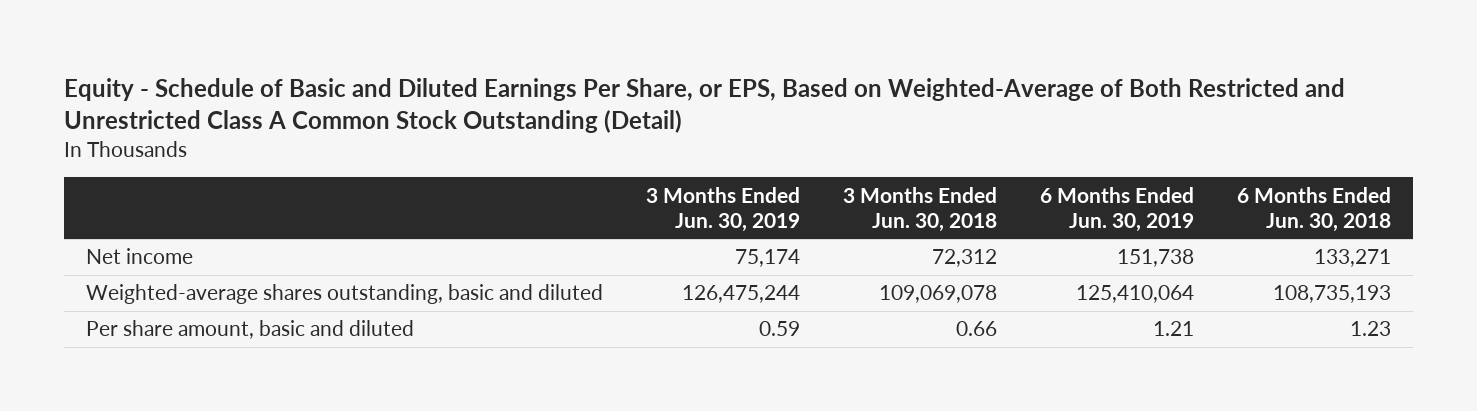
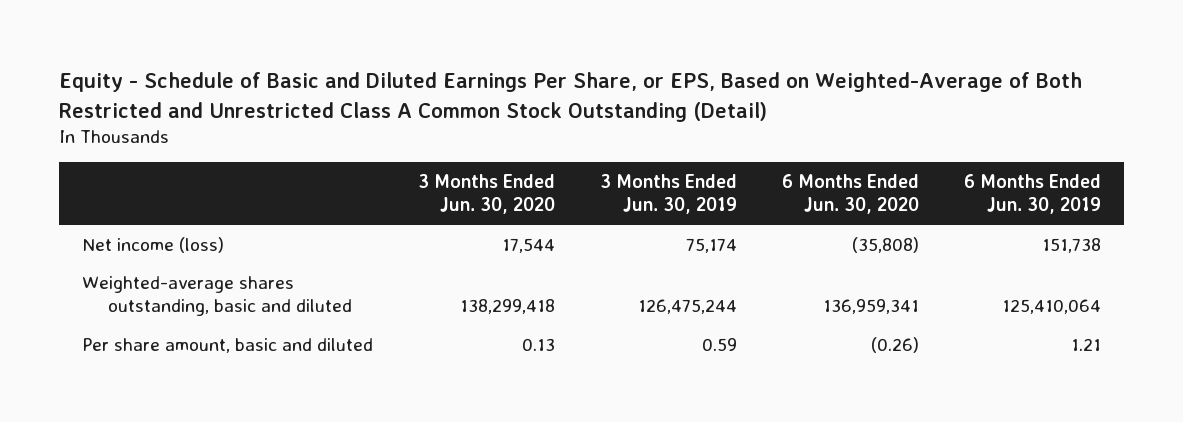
[843,186,998,232] 3 Months Ended Jun. 30, 2018 -> none
[1237,186,1392,232] 6 Months Ended Jun. 30, 2018 -> none
none -> [417,173,555,215] 3 Months Ended Jun. 30, 2020
none -> [782,173,920,215] 6 Months Ended Jun. 30, 2020
[85,248,193,265] Net income -> [81,236,224,253] Net income (loss)

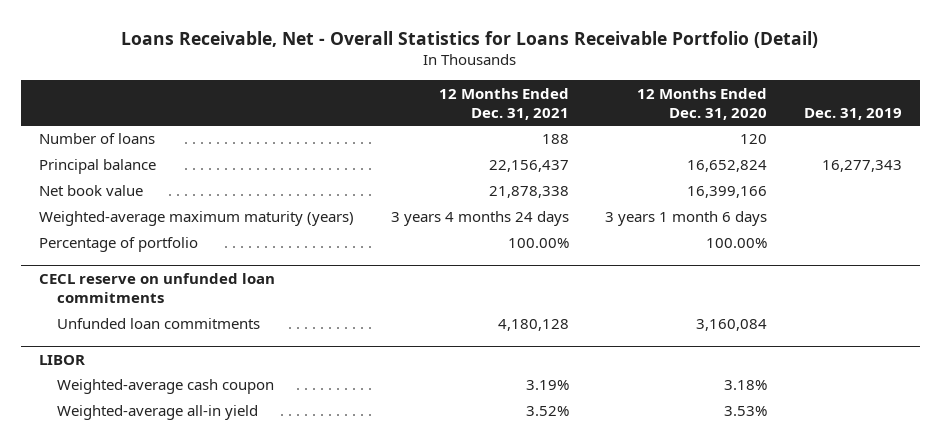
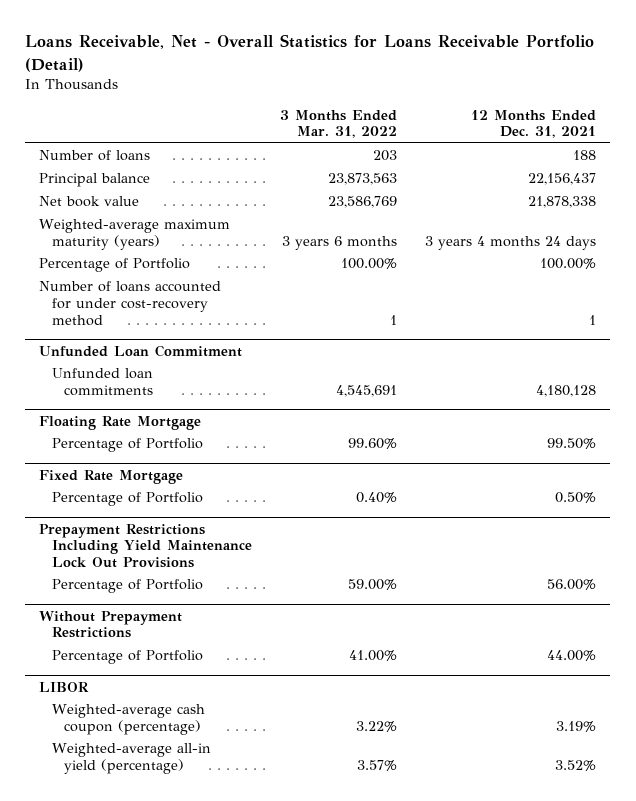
[637,87,768,120] 12 Months Ended Dec. 31, 2020 -> none
[803,107,902,120] Dec. 31, 2019 -> none
none -> [280,109,398,139] 3 Months Ended Mar. 31, 2022
[39,237,199,253] Percentage of portfolio -> [39,258,191,273] Percentage of Portfolio
none -> [39,281,222,326] Number of loans accounted for under cost-recovery method
[39,272,276,304] CECL reserve on unfunded loan commitments -> [39,344,243,357] Unfunded Loan Commitment
none -> [39,415,202,430] Floating Rate Mortgage
none -> [51,438,203,453] Percentage of Portfolio
none -> [39,469,184,484] Fixed Rate Mortgage
none -> [51,492,203,507] Percentage of Portfolio
none -> [39,523,252,568] Prepayment Restrictions Including Yield Maintenance Lock Out Provisions
none -> [51,579,203,594] Percentage of Portfolio
none -> [39,610,183,639] Without Prepayment Restrictions
none -> [51,650,203,665] Percentage of Portfolio
[56,379,274,395] Weighted-average cash coupon -> [51,704,205,735] Weighted-average cash coupon (percentage)
[56,405,258,421] Weighted-average all-in yield -> [51,743,211,774] Weighted-average all-in yield (percentage)

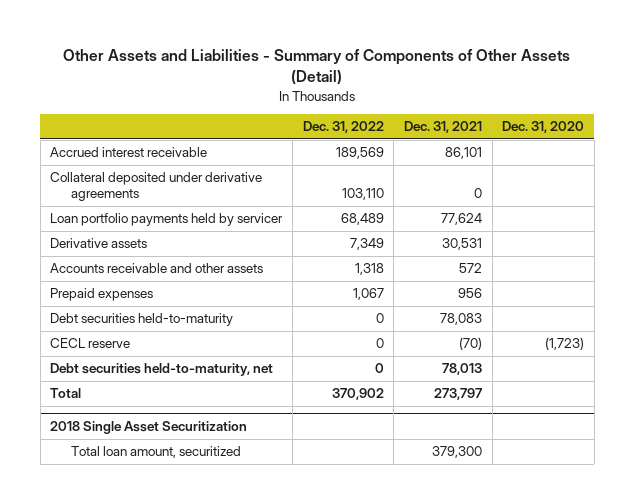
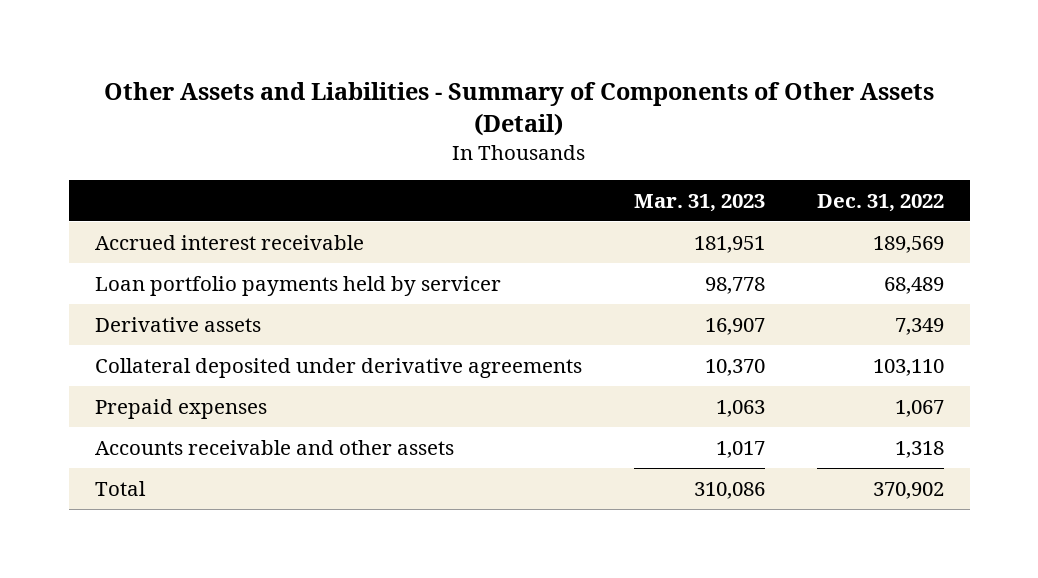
[403,121,482,134] Dec. 31, 2021 -> none
[502,121,585,134] Dec. 31, 2020 -> none
none -> [633,193,765,212] Mar. 31, 2023
[50,172,263,202] Collateral deposited under derivative agreements -> [94,357,582,378] Collateral deposited under derivative agreements
[50,313,234,327] Debt securities held-to-maturity -> none
[50,338,131,349] CECL reserve -> none
[50,363,274,377] Debt securities held-to-maturity, net -> none
[50,263,264,274] Accounts receivable and other assets -> [94,439,454,455] Accounts receivable and other assets
[50,421,248,435] 2018 Single Asset Securitization -> none
[70,446,241,459] Total loan amount, securitized -> none

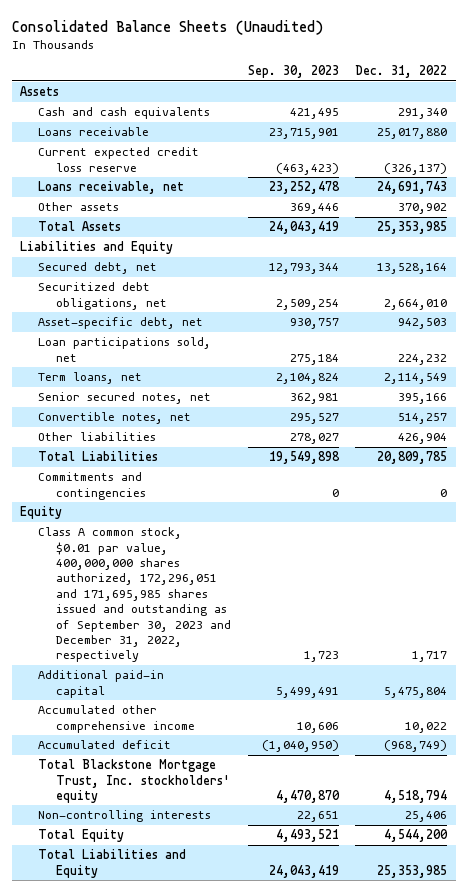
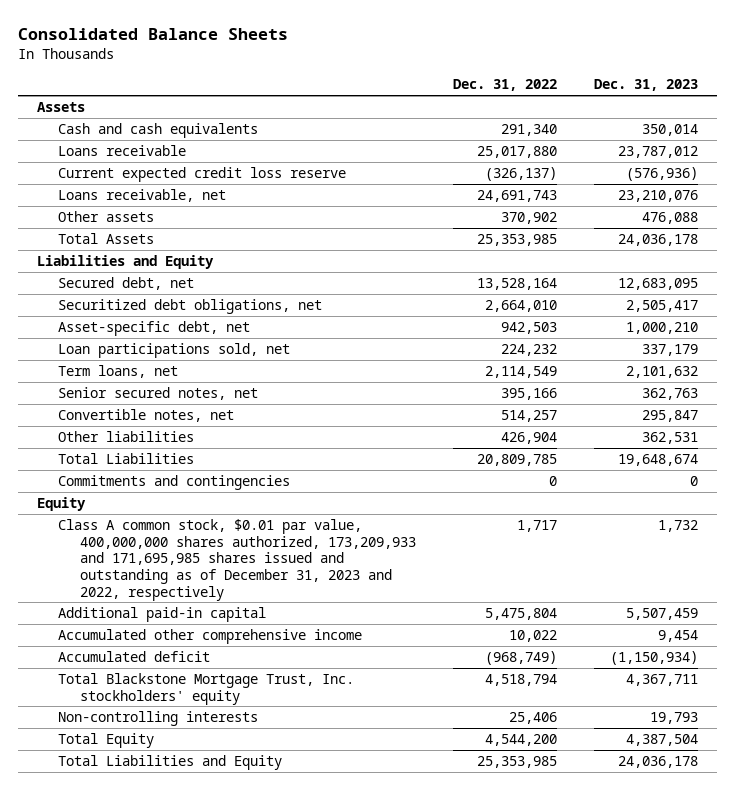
[12,19,324,35] Consolidated Balance Sheets (Unaudited) -> [18,28,289,41] Consolidated Balance Sheets
[247,65,339,79] Sep. 30, 2023 -> none
none -> [594,79,699,92] Dec. 31, 2023
[38,527,232,663] Class A common stock, $0.01 par value, 400,000,000 shares authorized, 172,296,051 and 171,695,985 shares issued and outstanding as of September 30, 2023 and December 31, 2022, respectively -> [58,518,417,601] Class A common stock, $0.01 par value, 400,000,000 shares authorized, 173,209,933 and 171,695,985 shares issued and outstanding as of December 31, 2023 and 2022, respectively

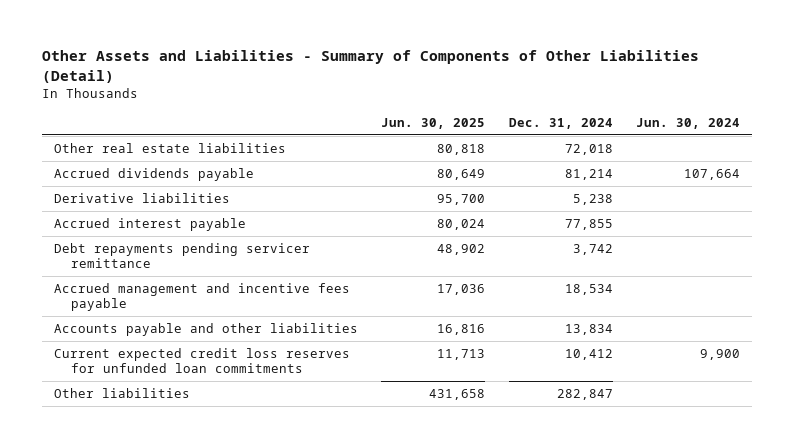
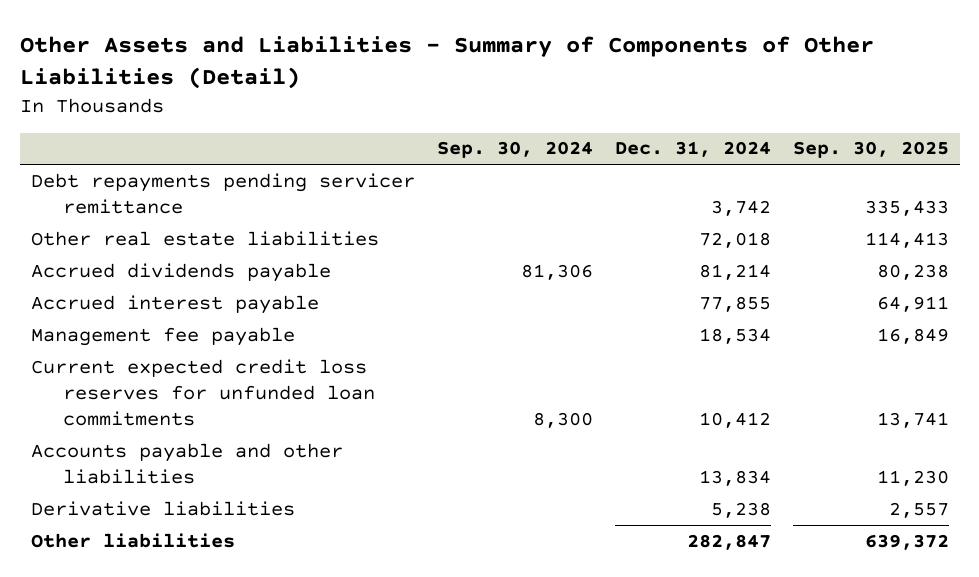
[381,117,486,129] Jun. 30, 2025 -> none
[636,117,741,129] Jun. 30, 2024 -> none
none -> [436,141,593,159] Sep. 30, 2024
none -> [792,141,949,159] Sep. 30, 2025
[53,242,310,269] Debt repayments pending servicer remittance -> [30,172,415,215] Debt repayments pending servicer remittance
[53,282,350,312] Accrued management and incentive fees payable -> [30,326,295,346] Management fee payable
[53,322,358,336] Accounts payable and other liabilities -> [30,442,343,485] Accounts payable and other liabilities
[53,192,230,203] Derivative liabilities -> [30,500,295,516] Derivative liabilities

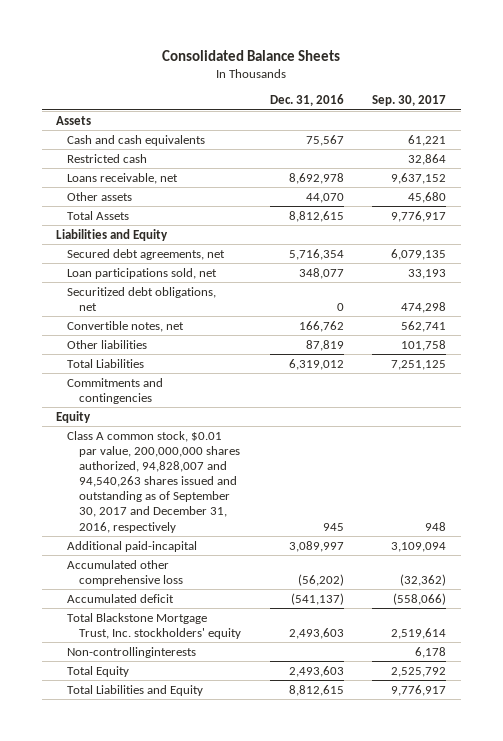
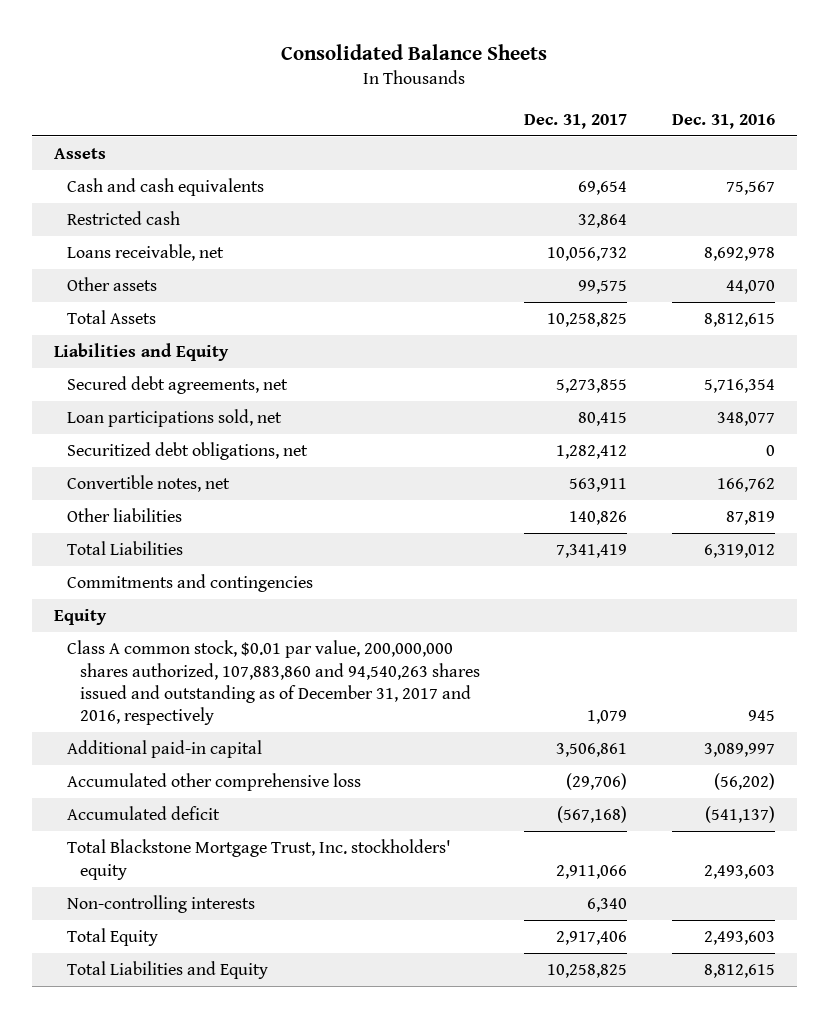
[372,95,447,107] Sep. 30, 2017 -> none
none -> [524,113,628,129] Dec. 31, 2017
[67,430,240,533] Class A common stock, $0.01 par value, 200,000,000 shares authorized, 94,828,007 and 94,540,263 shares issued and outstanding as of September 30, 2017 and December 31, 2016, respectively -> [67,640,481,726] Class A common stock, $0.01 par value, 200,000,000 shares authorized, 107,883,860 and 94,540,263 shares issued and outstanding as of December 31, 2017 and 2016, respectively
[67,540,198,552] Additional paid-incapital -> [67,740,263,759] Additional paid-in capital
[67,646,197,658] Non-controllinginterests -> [67,895,256,914] Non-controlling interests

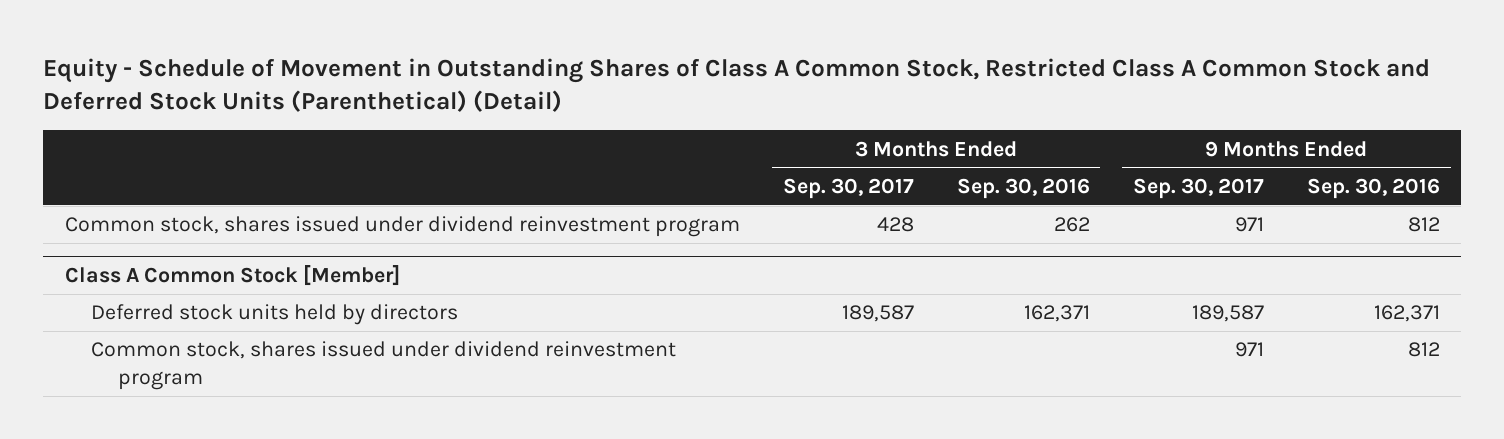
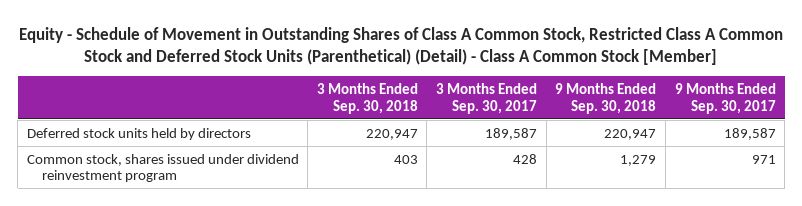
[42,58,1430,113] Equity - Schedule of Movement in Outstanding Shares of Class A Common Stock, Restricted Class A Common Stock and Deferred Stock Units (Parenthetical) (Detail) -> [19,26,784,66] Equity - Schedule of Movement in Outstanding Shares of Class A Common Stock, Restricted Class A Common Stock and Deferred Stock Units (Parenthetical) (Detail) - Class A Common Stock [Member]
[956,177,1090,199] Sep. 30, 2016 -> none
[1306,177,1440,199] Sep. 30, 2016 -> none
none -> [316,83,418,114] 3 Months Ended Sep. 30, 2018
none -> [555,83,657,114] 9 Months Ended Sep. 30, 2018
[64,265,400,287] Class A Common Stock [Member] -> none
[91,341,677,390] Common stock, shares issued under dividend reinvestment program -> none
[64,216,740,238] Common stock, shares issued under dividend reinvestment program -> [26,153,299,183] Common stock, shares issued under dividend reinvestment program

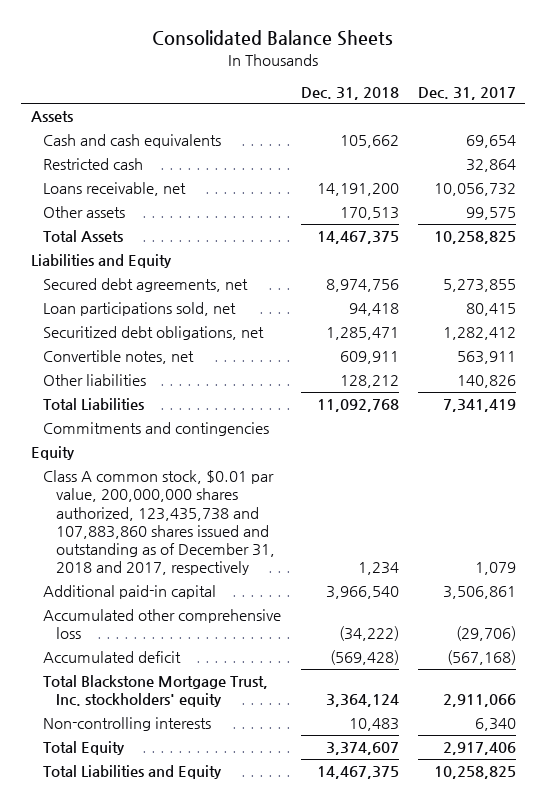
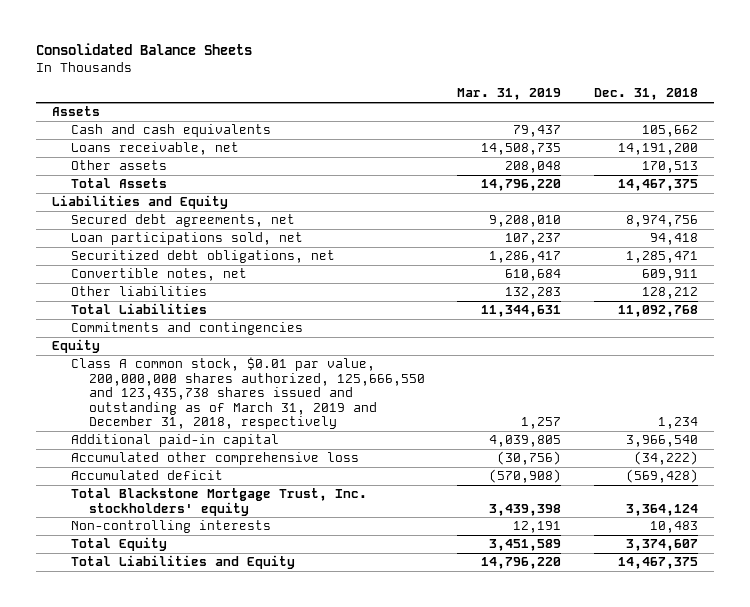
[417,86,516,100] Dec. 31, 2017 -> none
none -> [457,88,562,101] Mar. 31, 2019
[43,158,144,171] Restricted cash -> none
[43,470,276,576] Class A common stock, $0.01 par value, 200,000,000 shares authorized, 123,435,738 and 107,883,860 shares issued and outstanding as of December 31, 2018 and 2017, respectively -> [70,357,425,429] Class A common stock, $0.01 par value, 200,000,000 shares authorized, 125,666,550 and 123,435,738 shares issued and outstanding as of March 31, 2019 and December 31, 2018, respectively

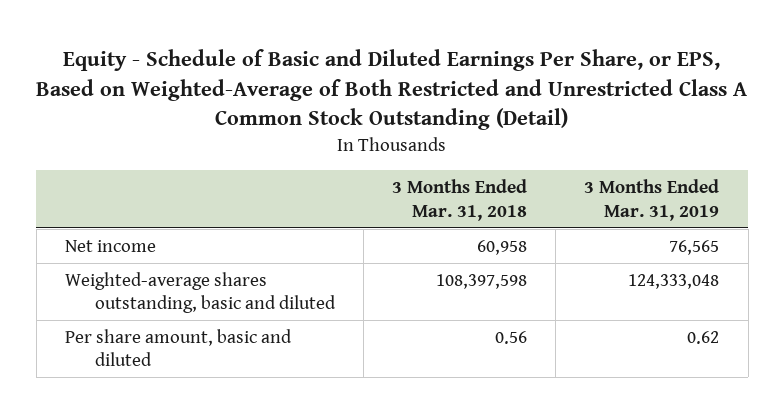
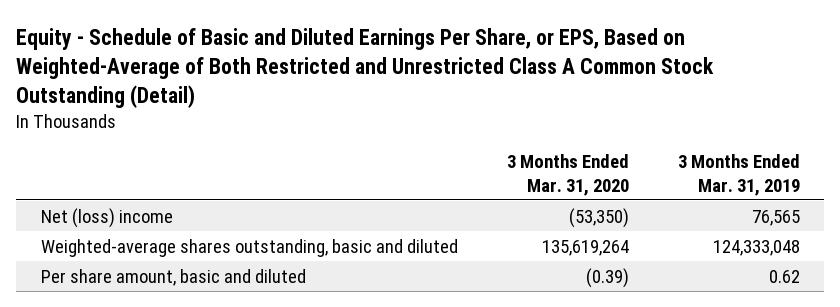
[392,179,528,221] 3 Months Ended Mar. 31, 2018 -> none
none -> [506,154,629,196] 3 Months Ended Mar. 31, 2020
[64,239,156,252] Net income -> [40,207,173,228] Net (loss) income

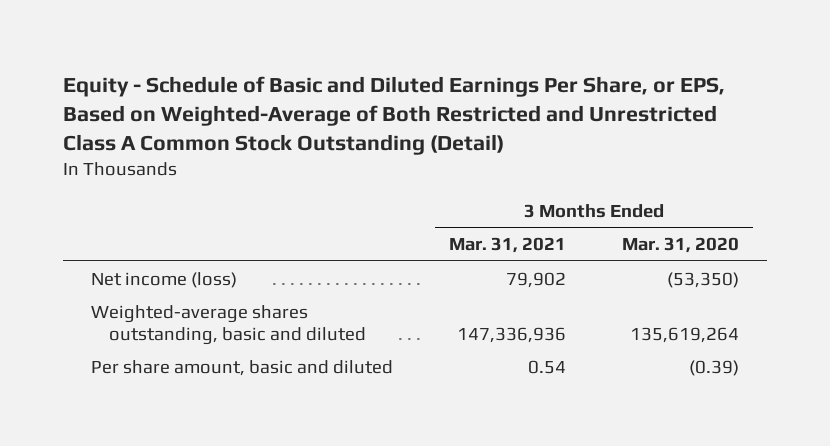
[677,154,800,196] 3 Months Ended Mar. 31, 2019 -> none
none -> [449,236,567,253] Mar. 31, 2021
[40,207,173,228] Net (loss) income -> [90,271,237,288] Net income (loss)

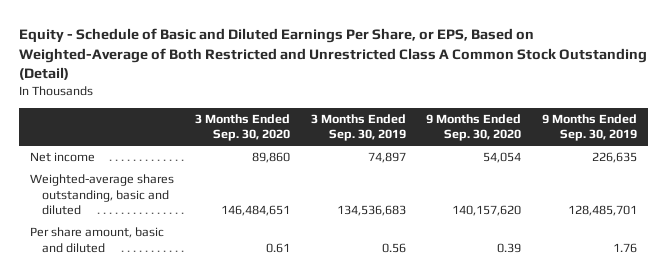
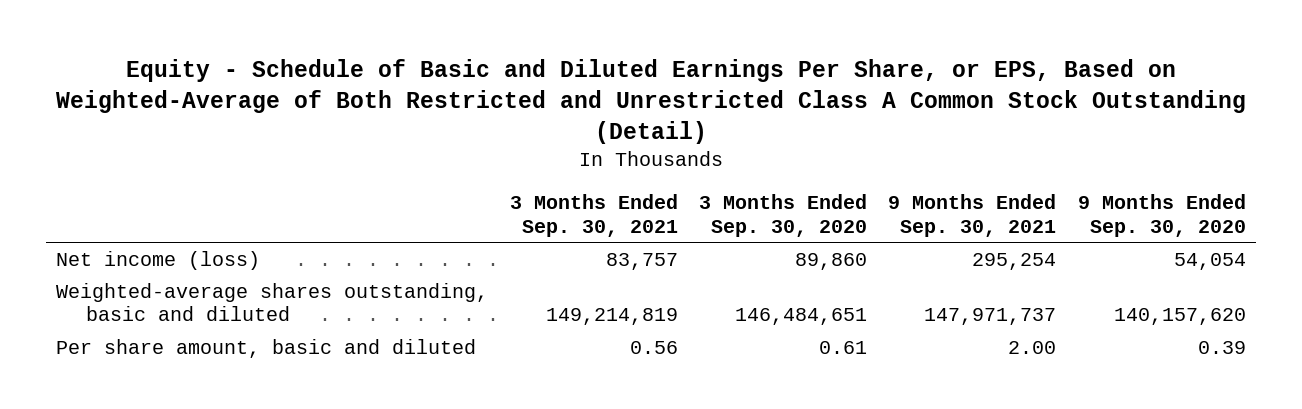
[310,113,406,142] 3 Months Ended Sep. 30, 2019 -> none
[542,113,638,142] 9 Months Ended Sep. 30, 2019 -> none
none -> [509,194,678,237] 3 Months Ended Sep. 30, 2021
none -> [888,194,1057,237] 9 Months Ended Sep. 30, 2021
[29,152,95,163] Net income -> [56,250,261,270] Net income (loss)

